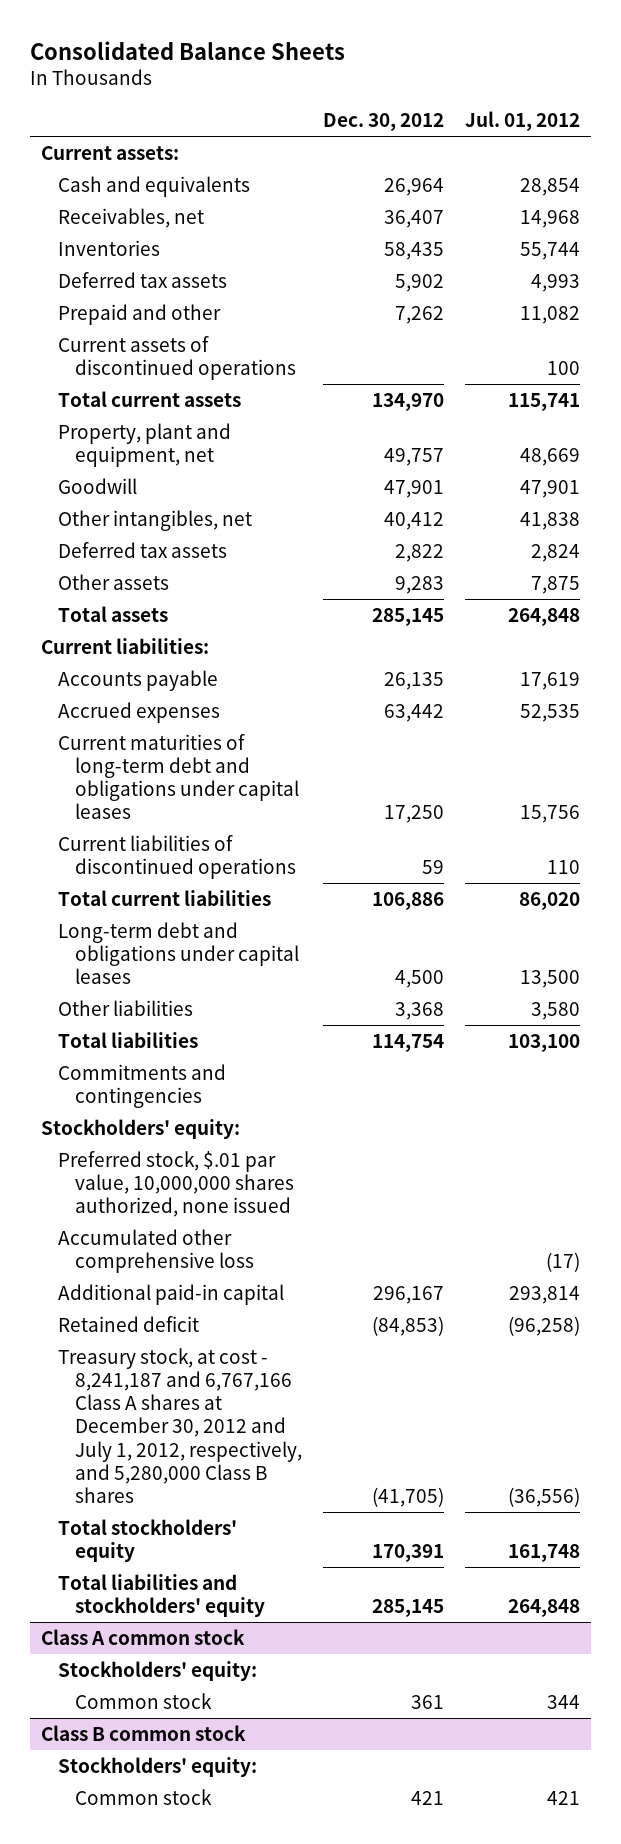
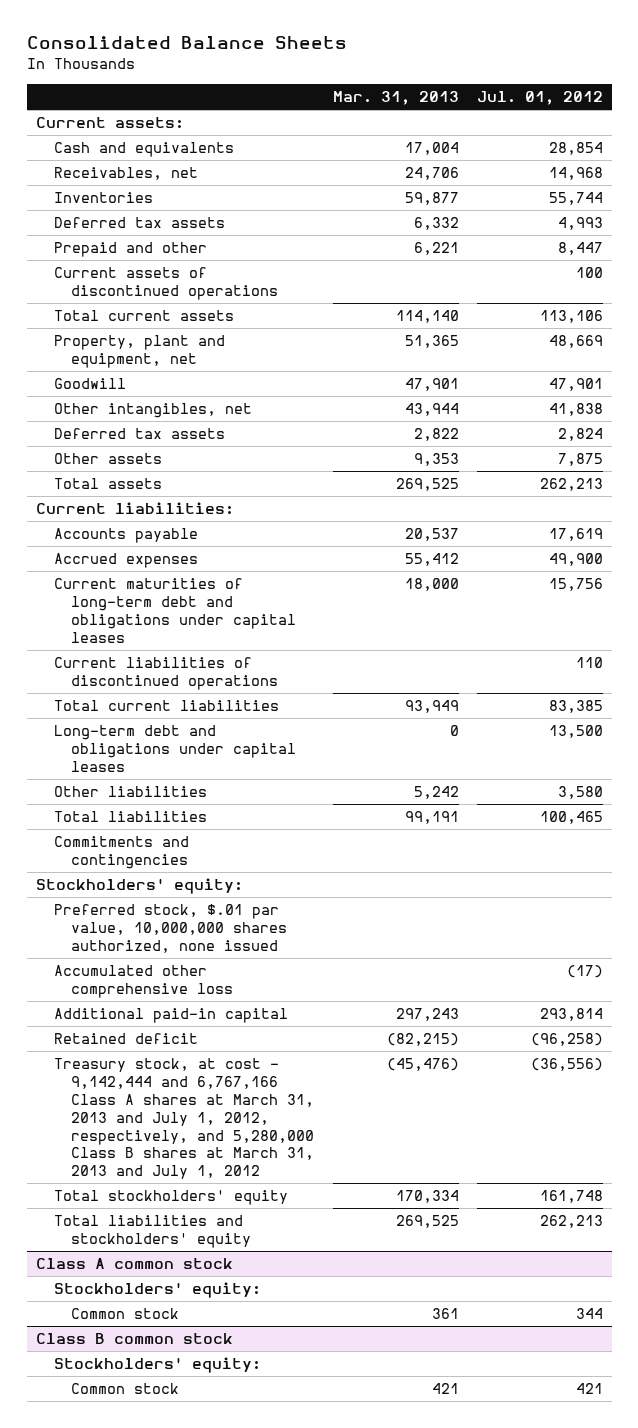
[323,113,445,132] Dec. 30, 2012 -> none
none -> [332,91,459,106] Mar. 31, 2013
[520,305,581,324] 11,082 -> [557,242,603,256] 8,447
[508,392,581,411] 115,741 -> [539,310,603,324] 113,106
[508,607,581,626] 264,848 -> [539,478,603,492] 262,213
[520,703,581,722] 52,535 -> [548,553,603,567] 49,900
[519,891,581,910] 86,020 -> [548,700,603,714] 83,385
[508,1033,581,1052] 103,100 -> [539,811,603,825] 100,465
[57,1347,303,1503] Treasury stock, at cost - 8,241,187 and 6,767,166 Class A shares at December 30, 2012 and July 1, 2012, respectively, and 5,280,000 Class B shares -> [53,1058,315,1180] Treasury stock, at cost - 9,142,444 and 6,767,166 Class A shares at March 31, 2013 and July 1, 2012, respectively, and 5,280,000 Class B shares at March 31, 2013 and July 1, 2012
[508,1599,581,1618] 264,848 -> [539,1215,603,1229] 262,213

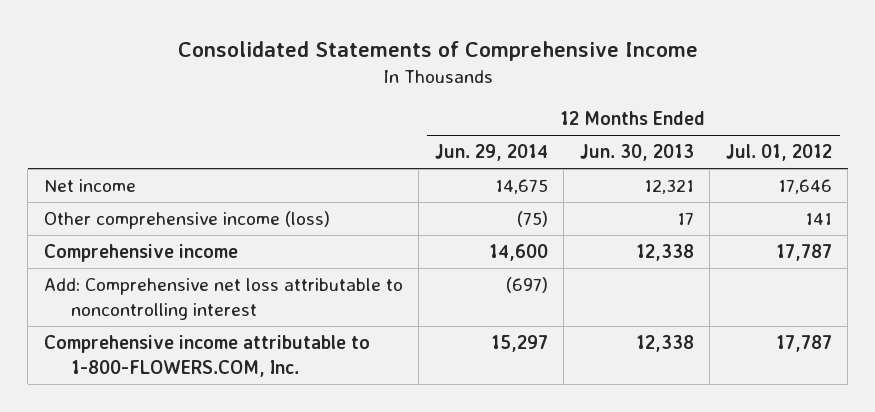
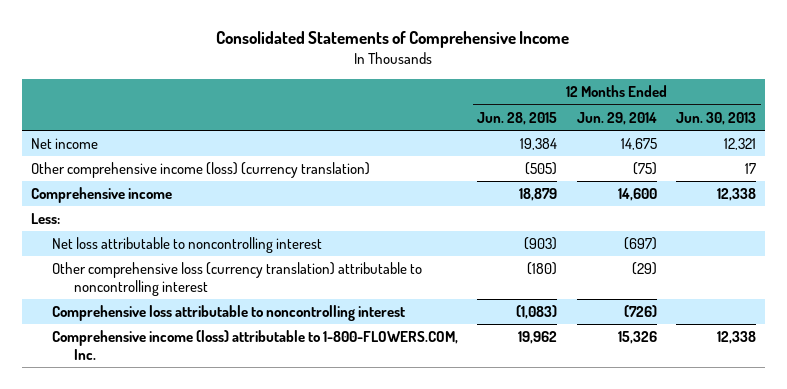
[725,144,832,162] Jul. 01, 2012 -> none
none -> [477,111,558,125] Jun. 28, 2015
[43,210,330,229] Other comprehensive income (loss) -> [31,162,371,179] Other comprehensive income (loss) (currency translation)
none -> [31,213,61,225] Less:
none -> [52,237,323,254] Net loss attributable to noncontrolling interest
none -> [52,262,423,296] Other comprehensive loss (currency translation) attributable to noncontrolling interest
[43,277,403,320] Add: Comprehensive net loss attributable to noncontrolling interest -> [52,305,406,322] Comprehensive loss attributable to noncontrolling interest
[505,276,548,293] (697) -> [623,305,657,318] (726)
[43,334,370,377] Comprehensive income attributable to 1-800-FLOWERS.COM, Inc. -> [52,330,459,360] Comprehensive income (loss) attributable to 1-800-FLOWERS.COM, Inc.
[490,334,548,352] 15,297 -> [617,331,657,345] 15,326

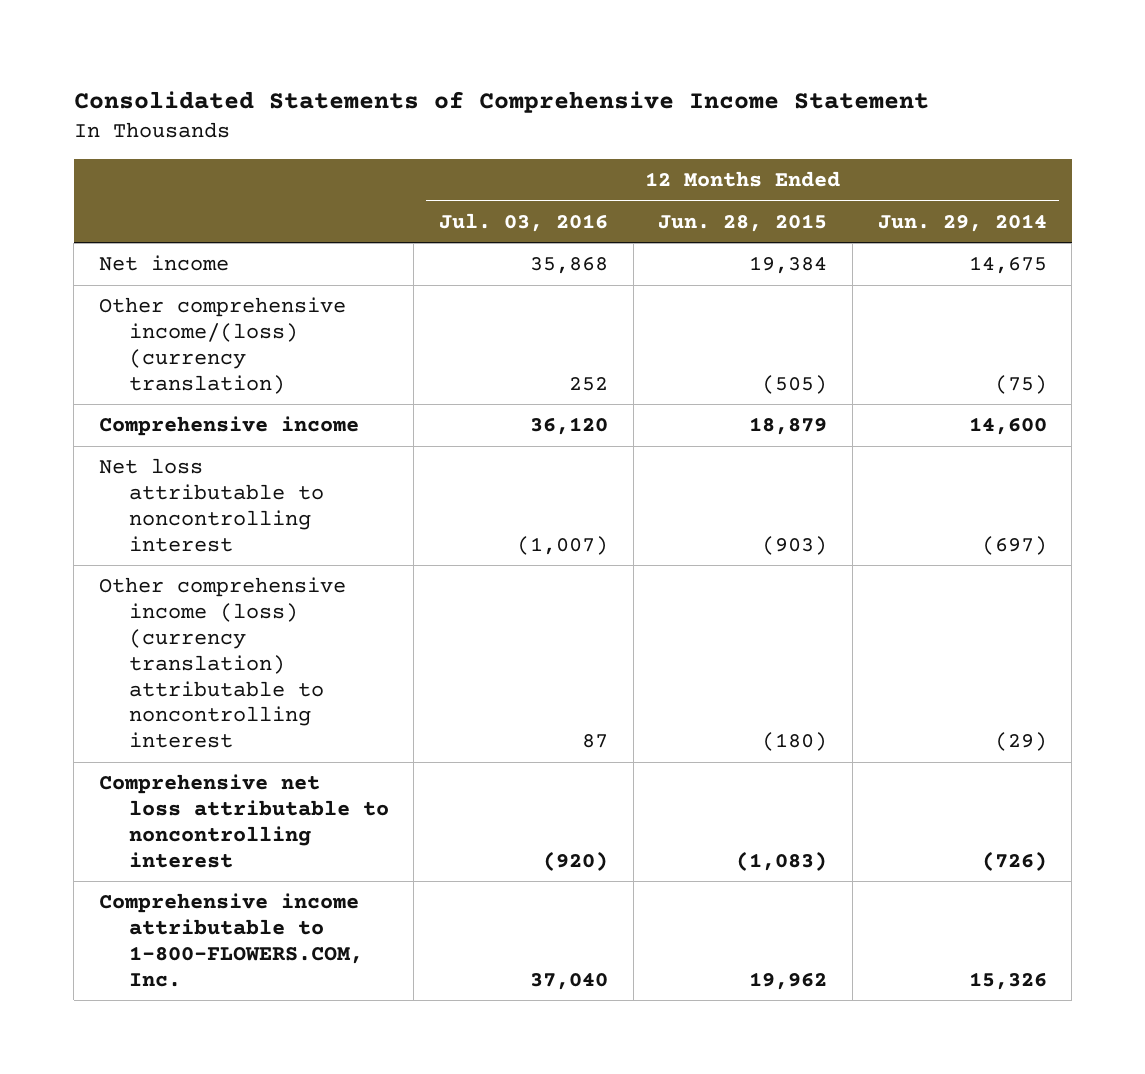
[216,31,570,49] Consolidated Statements of Comprehensive Income -> [73,90,929,113] Consolidated Statements of Comprehensive Income Statement
[675,111,756,125] Jun. 30, 2013 -> none
none -> [438,213,608,233] Jul. 03, 2016
[31,162,371,179] Other comprehensive income (loss) (currency translation) -> [98,297,346,394] Other comprehensive income/(loss) (currency translation)
[31,213,61,225] Less: -> none
[52,262,423,296] Other comprehensive loss (currency translation) attributable to noncontrolling interest -> [98,577,346,749] Other comprehensive income (loss) (currency translation) attributable to noncontrolling interest
[52,305,406,322] Comprehensive loss attributable to noncontrolling interest -> [98,774,389,868] Comprehensive net loss attributable to noncontrolling interest
[52,330,459,360] Comprehensive income (loss) attributable to 1-800-FLOWERS.COM, Inc. -> [98,893,363,987] Comprehensive income attributable to 1-800-FLOWERS.COM, Inc.

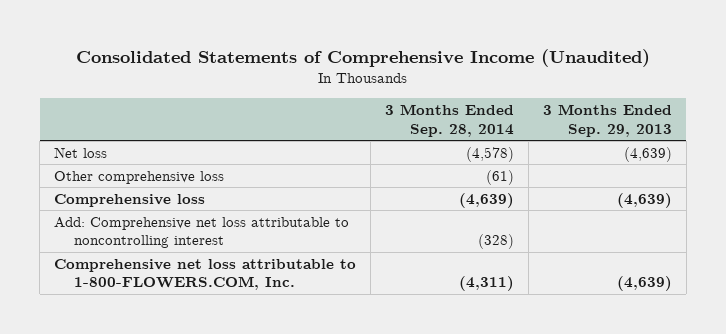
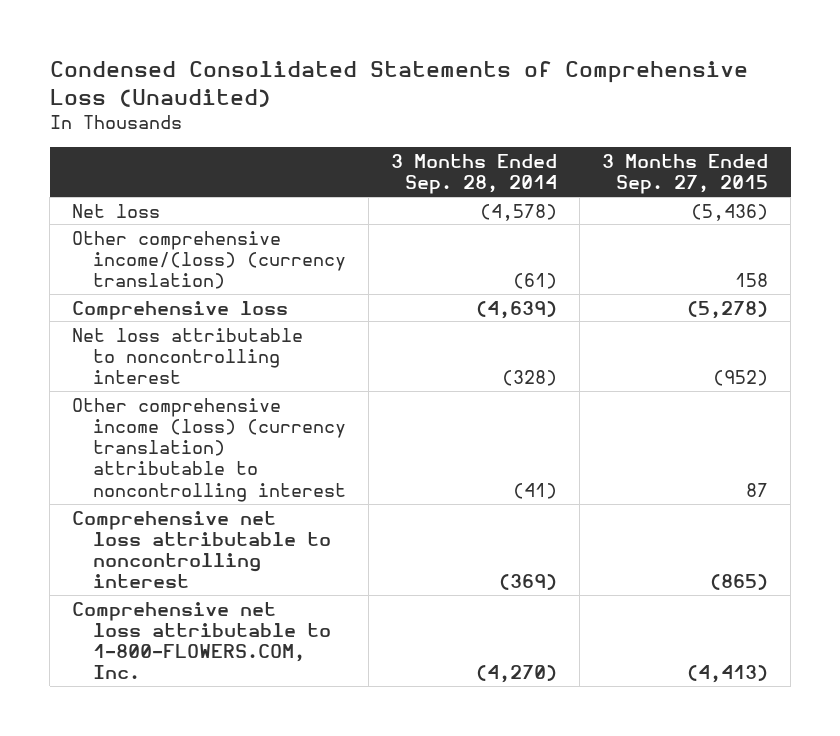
[75,48,650,67] Consolidated Statements of Comprehensive Income (Unaudited) -> [49,61,748,108] Condensed Consolidated Statements of Comprehensive Loss (Unaudited)
[542,104,672,137] 3 Months Ended Sep. 29, 2013 -> none
none -> [602,153,769,195] 3 Months Ended Sep. 27, 2015
[53,170,224,184] Other comprehensive loss -> [72,230,347,290] Other comprehensive income/(loss) (currency translation)
none -> [72,327,304,385] Net loss attributable to noncontrolling interest
none -> [72,397,347,502] Other comprehensive income (loss) (currency translation) attributable to noncontrolling interest
[53,216,349,249] Add: Comprehensive net loss attributable to noncontrolling interest -> [72,510,332,589] Comprehensive net loss attributable to noncontrolling interest
[477,234,514,250] (328) -> [499,574,558,591] (369)
[458,276,514,292] (4,311) -> [476,665,558,684] (4,270)

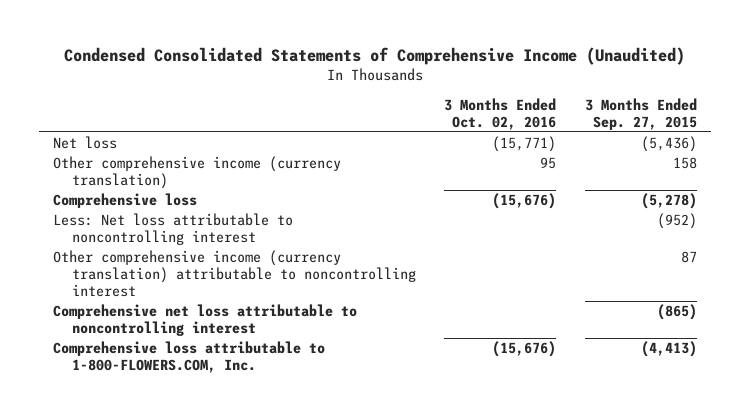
[49,61,748,108] Condensed Consolidated Statements of Comprehensive Loss (Unaudited) -> [64,47,686,66] Condensed Consolidated Statements of Comprehensive Income (Unaudited)
[391,153,558,195] 3 Months Ended Sep. 28, 2014 -> none
none -> [444,98,557,130] 3 Months Ended Oct. 02, 2016
[72,230,347,290] Other comprehensive income/(loss) (currency translation) -> [53,156,342,189] Other comprehensive income (currency translation)
[72,327,304,385] Net loss attributable to noncontrolling interest -> [53,213,294,245] Less: Net loss attributable to noncontrolling interest
[72,397,347,502] Other comprehensive income (loss) (currency translation) attributable to noncontrolling interest -> [53,250,416,297] Other comprehensive income (currency translation) attributable to noncontrolling interest
[72,601,332,680] Comprehensive net loss attributable to 1-800-FLOWERS.COM, Inc. -> [53,341,326,373] Comprehensive loss attributable to 1-800-FLOWERS.COM, Inc.

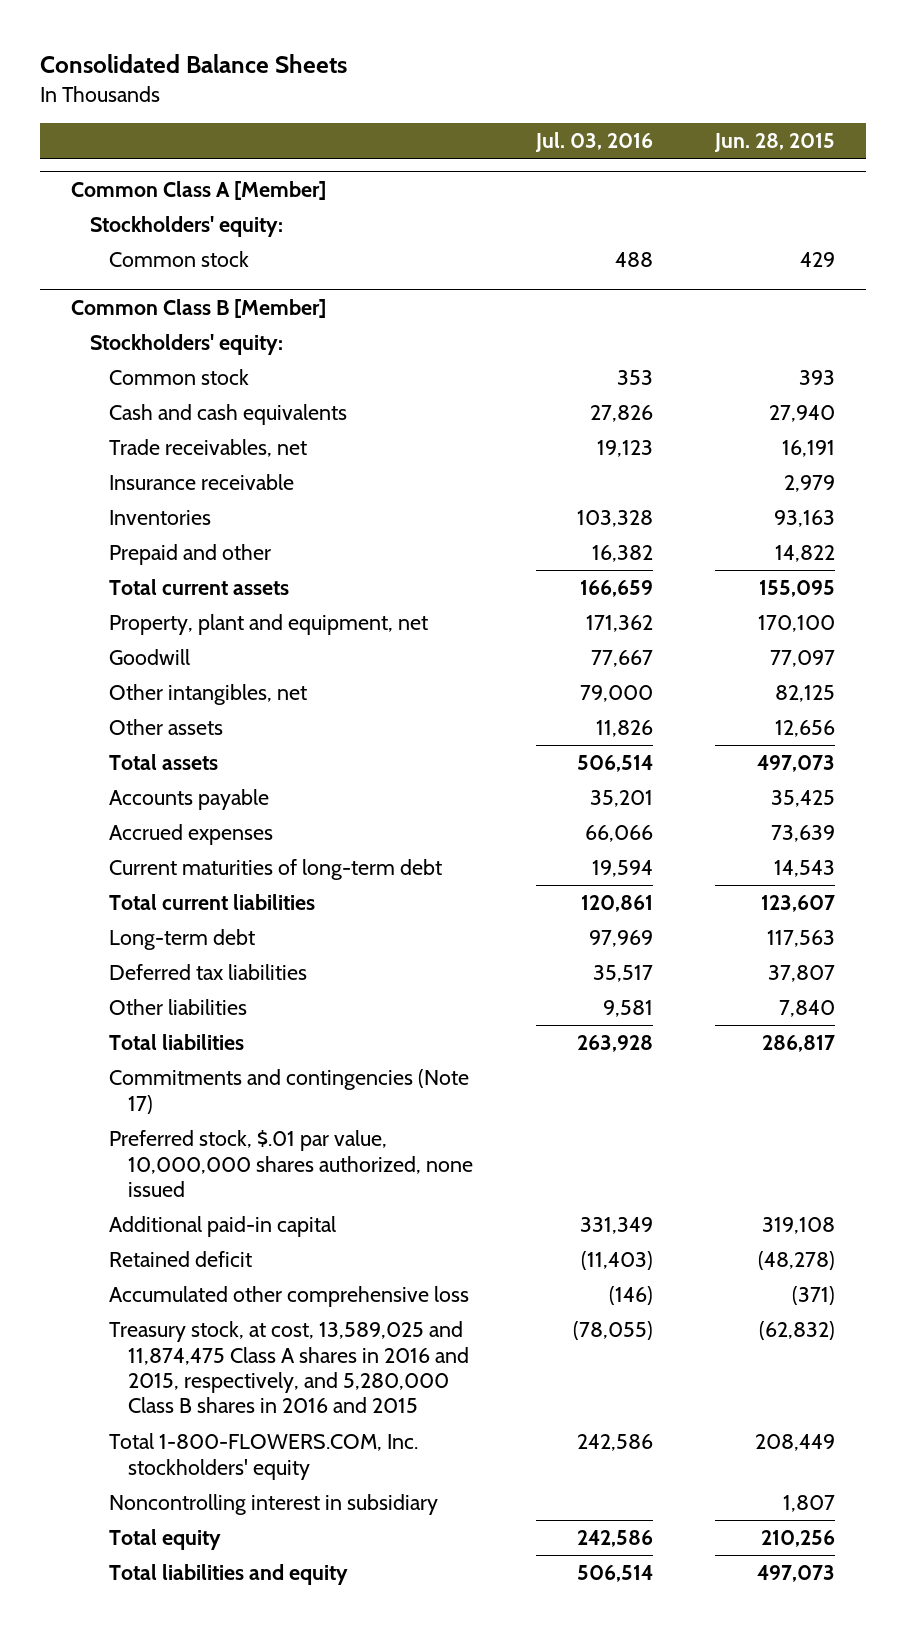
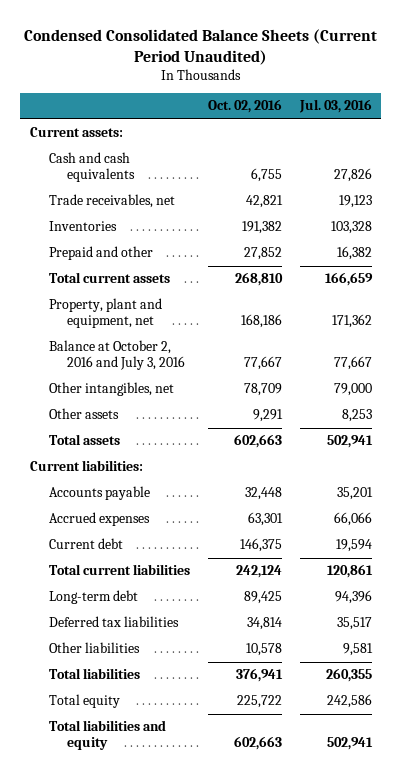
[39,53,347,73] Consolidated Balance Sheets -> [23,29,377,65] Condensed Consolidated Balance Sheets (Current Period Unaudited)
[714,132,836,152] Jun. 28, 2015 -> none
none -> [207,99,282,114] Oct. 02, 2016
[70,180,326,200] Common Class A [Member] -> none
[90,216,284,238] Stockholders' equity: -> none
[109,251,250,268] Common stock -> none
[70,298,326,318] Common Class B [Member] -> none
[90,334,284,356] Stockholders' equity: -> none
[109,369,250,386] Common stock -> none
none -> [29,127,123,138] Current assets:
[109,474,295,491] Insurance receivable -> none
[109,649,191,666] Goodwill -> [48,340,186,371] Balance at October 2, 2016 and July 3, 2016
[595,720,653,738] 11,826 -> [342,409,373,423] 8,253
[576,755,653,773] 506,514 -> [327,435,374,449] 502,941
none -> [29,460,143,472] Current liabilities:
[109,859,443,881] Current maturities of long-term debt -> [48,538,123,550] Current debt
[588,930,653,948] 97,969 -> [335,590,373,605] 94,396
[109,1069,470,1114] Commitments and contingencies (Note 17) -> none
[109,1130,474,1197] Preferred stock, $.01 par value, 10,000,000 shares authorized, none issued -> none
[109,1216,337,1238] Additional paid-in capital -> none
[109,1251,253,1268] Retained deficit -> none
[109,1286,470,1308] Accumulated other comprehensive loss -> none
[109,1321,470,1414] Treasury stock, at cost, 13,589,025 and 11,874,475 Class A shares in 2016 and 2015, respectively, and 5,280,000 Class B shares in 2016 and 2015 -> none
[109,1433,419,1480] Total 1-800-FLOWERS.COM, Inc. stockholders' equity -> none
[109,1494,439,1516] Noncontrolling interest in subsidiary -> none
[576,1035,653,1053] 263,928 -> [326,668,373,683] 260,355
[576,1565,653,1583] 506,514 -> [327,737,374,751] 502,941

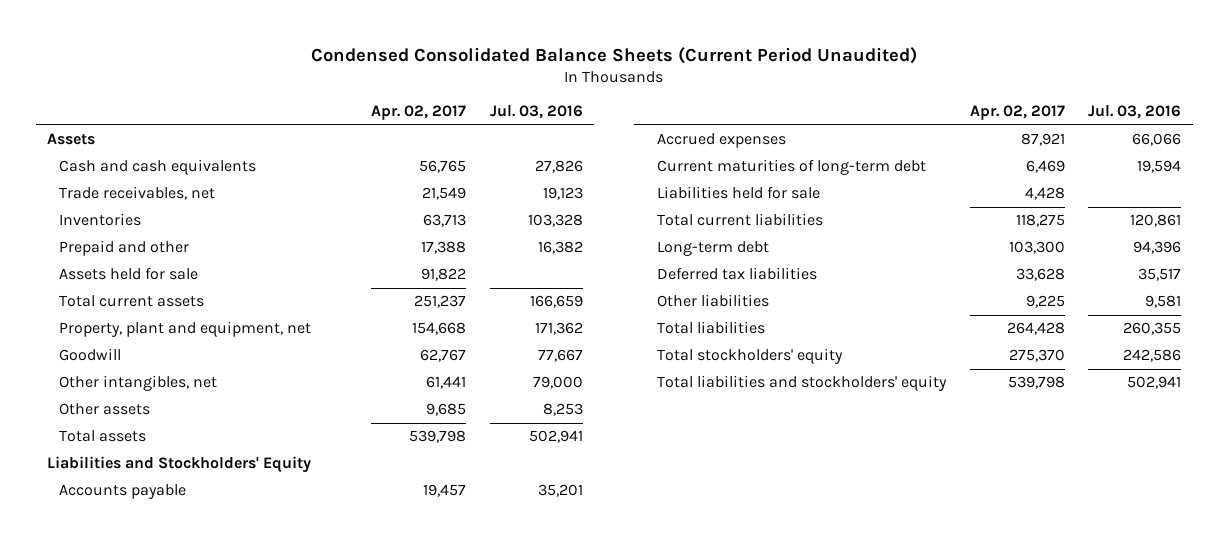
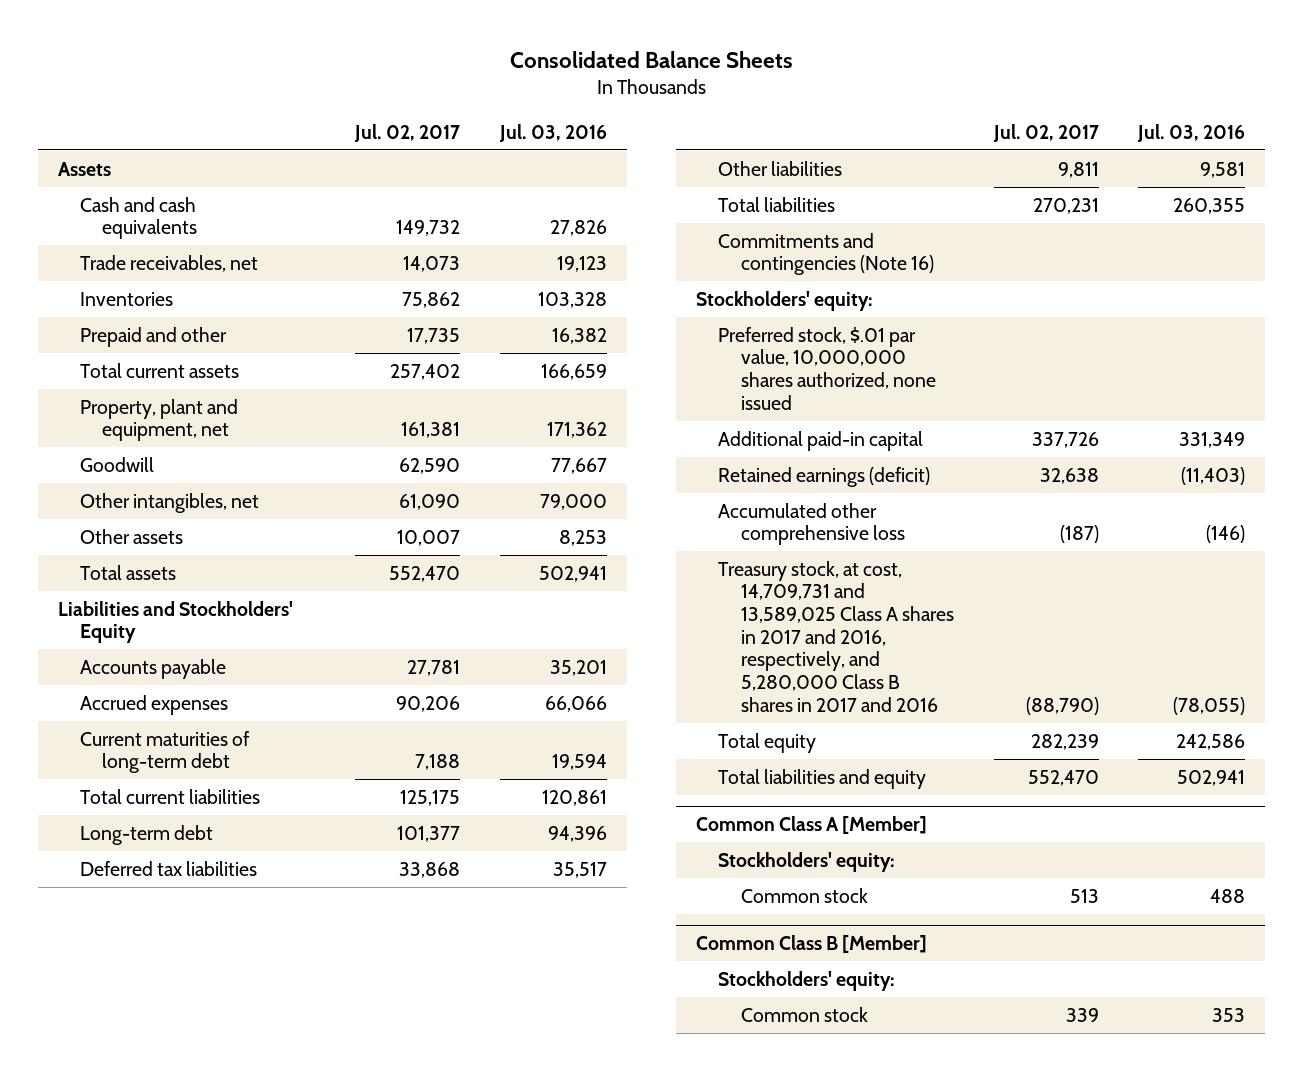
[311,46,918,64] Condensed Consolidated Balance Sheets (Current Period Unaudited) -> [509,51,793,69] Consolidated Balance Sheets
[371,105,467,121] Apr. 02, 2017 -> none
none -> [354,123,461,142] Jul. 02, 2017
[58,267,198,281] Assets held for sale -> none
[657,186,821,200] Liabilities held for sale -> none
none -> [718,232,934,276] Commitments and contingencies (Note 16)
none -> [695,290,873,311] Stockholders' equity:
none -> [718,326,936,410] Preferred stock, $.01 par value, 10,000,000 shares authorized, none issued
none -> [718,430,924,451] Additional paid-in capital
none -> [718,466,931,487] Retained earnings (deficit)
none -> [718,502,905,546] Accumulated other comprehensive loss
none -> [718,560,954,712] Treasury stock, at cost, 14,709,731 and 13,589,025 Class A shares in 2017 and 2016, respectively, and 5,280,000 Class B shares in 2017 and 2016
[657,348,844,365] Total stockholders' equity -> [718,732,817,753] Total equity
[657,375,948,392] Total liabilities and stockholders' equity -> [718,768,927,789] Total liabilities and equity
none -> [695,816,927,835] Common Class A [Member]
none -> [718,851,896,872] Stockholders' equity:
none -> [740,887,868,903] Common stock
none -> [695,935,927,954] Common Class B [Member]
none -> [718,970,896,991] Stockholders' equity:
none -> [740,1006,868,1022] Common stock

